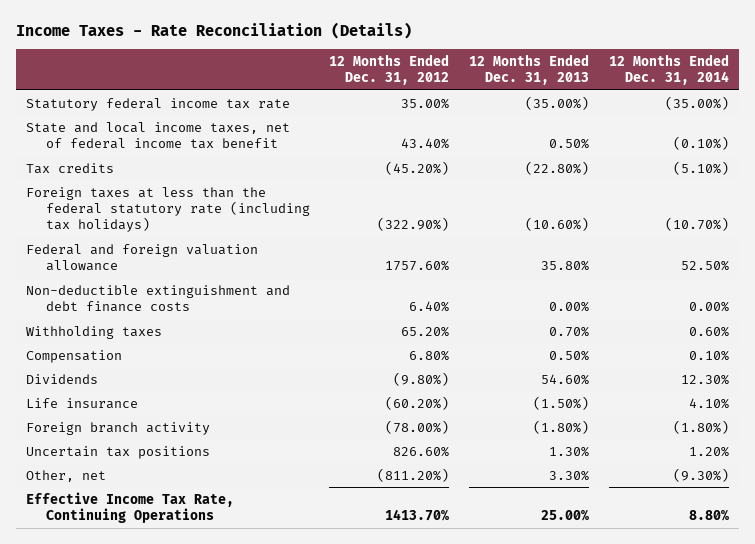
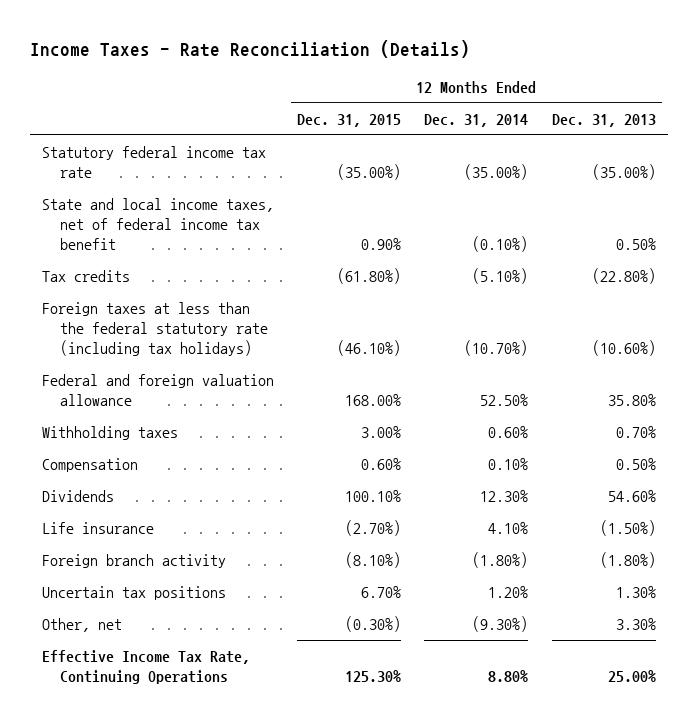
[329,53,450,86] 12 Months Ended Dec. 31, 2012 -> none
none -> [297,113,402,127] Dec. 31, 2015
[25,284,290,312] Non-deductible extinguishment and debt finance costs -> none

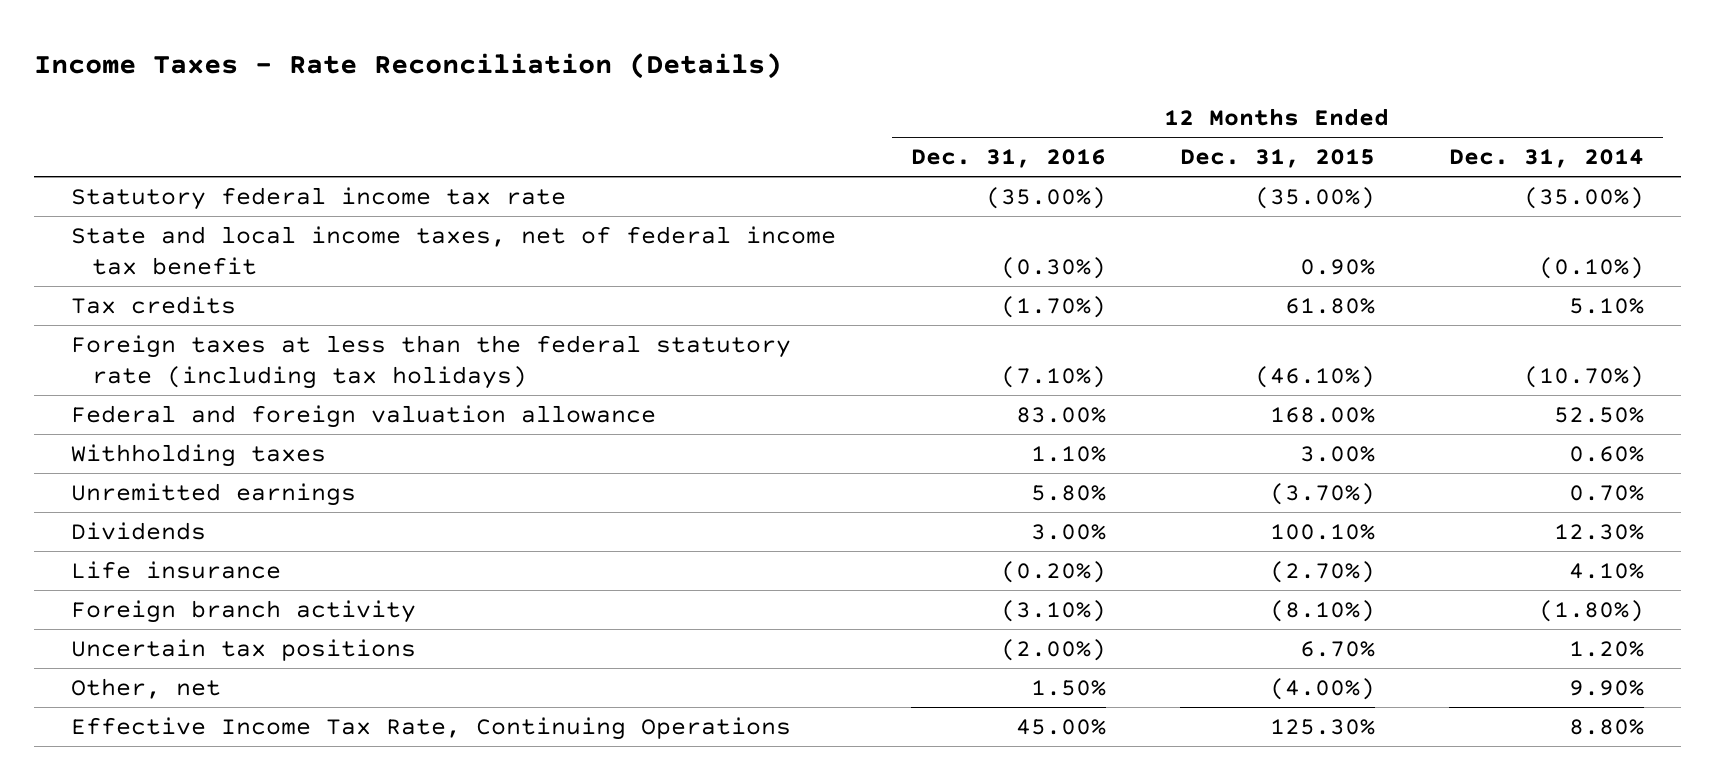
[551,113,656,127] Dec. 31, 2013 -> none
none -> [910,149,1106,169] Dec. 31, 2016
[337,268,402,285] (61.80%) -> [1284,297,1375,314] 61.80%
[472,268,529,285] (5.10%) -> [1569,297,1645,314] 5.10%
[41,458,138,473] Compensation -> none
none -> [71,482,357,506] Unremitted earnings
[345,616,402,633] (0.30%) -> [1269,677,1375,700] (4.00%)
[472,616,529,633] (9.30%) -> [1569,679,1645,696] 9.90%

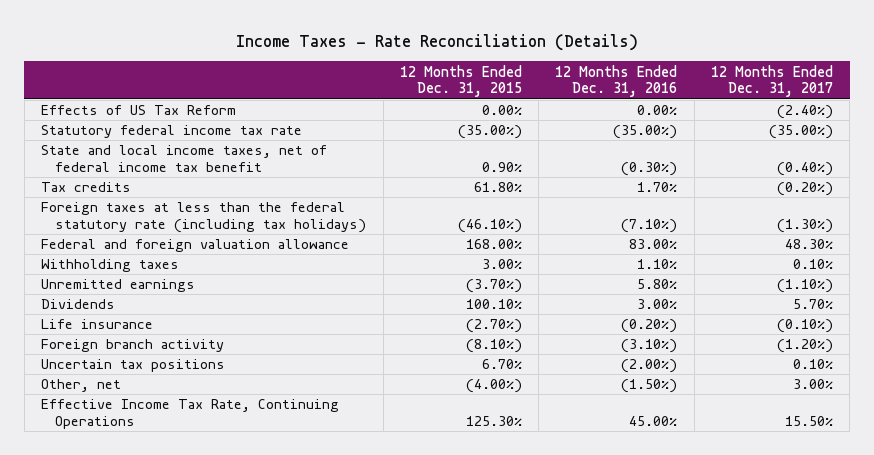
[1449,149,1645,169] Dec. 31, 2014 -> none
none -> [710,64,833,98] 12 Months Ended Dec. 31, 2017
none -> [41,105,237,116] Effects of US Tax Reform
[1000,295,1106,318] (1.70%) -> [637,182,678,193] 1.70%
[1030,679,1106,696] 1.50% -> [621,379,678,394] (1.50%)

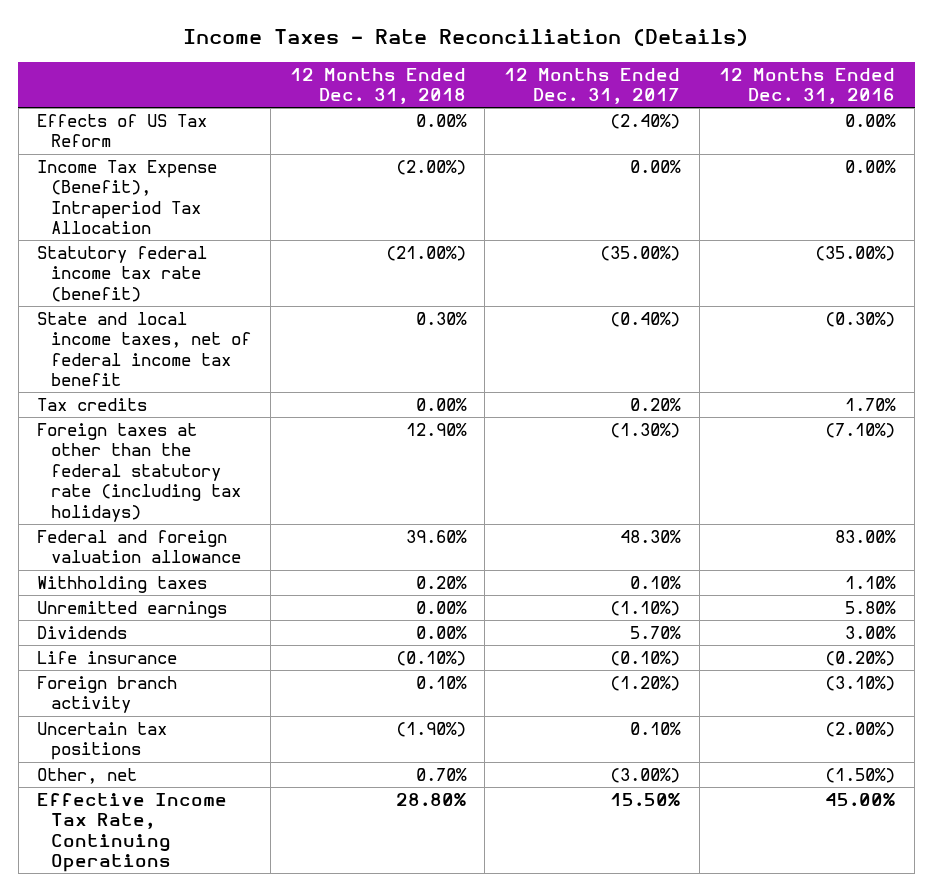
[399,64,522,98] 12 Months Ended Dec. 31, 2015 -> none
none -> [289,67,466,105] 12 Months Ended Dec. 31, 2018
none -> [37,160,218,235] Income Tax Expense (Benefit), Intraperiod Tax Allocation
[41,125,303,139] Statutory federal income tax rate -> [37,246,208,302] Statutory federal income tax rate (benefit)
[776,182,833,197] (0.20%) -> [630,398,682,412] 0.20%
[41,202,367,234] Foreign taxes at less than the federal statutory rate (including tax holidays) -> [37,423,241,522] Foreign taxes at other than the federal statutory rate (including tax holidays)
[792,379,833,390] 3.00% -> [610,768,681,784] (3.00%)

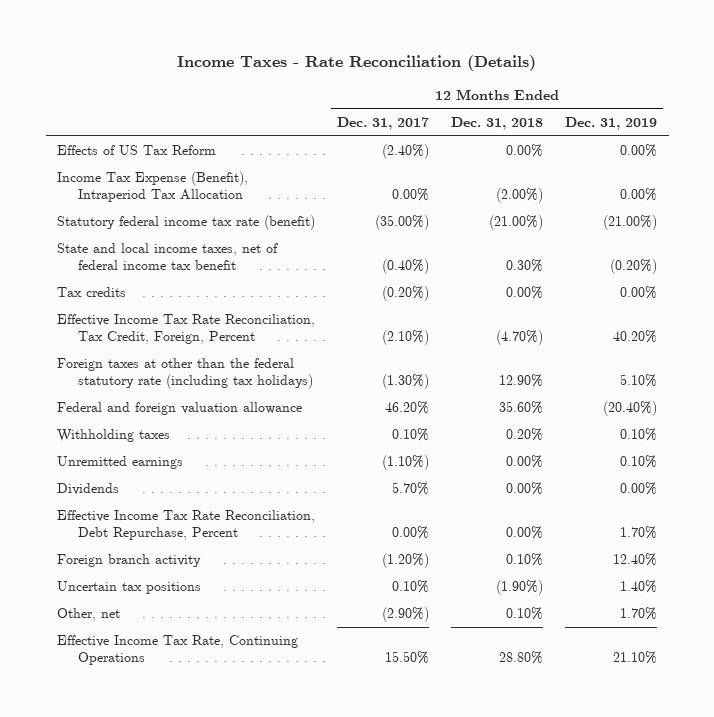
[719,67,896,105] 12 Months Ended Dec. 31, 2016 -> none
none -> [565,116,658,130] Dec. 31, 2019
[630,398,682,412] 0.20% -> [381,286,429,302] (0.20%)
none -> [56,314,315,345] Effective Income Tax Rate Reconciliation, Tax Credit, Foreign, Percent
[405,530,467,544] 39.60% -> [499,401,544,415] 35.60%
[620,530,682,544] 48.30% -> [384,401,429,415] 46.20%
[37,651,178,665] Life insurance -> none
none -> [56,510,315,541] Effective Income Tax Rate Reconciliation, Debt Repurchase, Percent
[415,768,467,782] 0.70% -> [506,607,544,621] 0.10%
[610,768,681,784] (3.00%) -> [381,607,429,623] (2.90%)

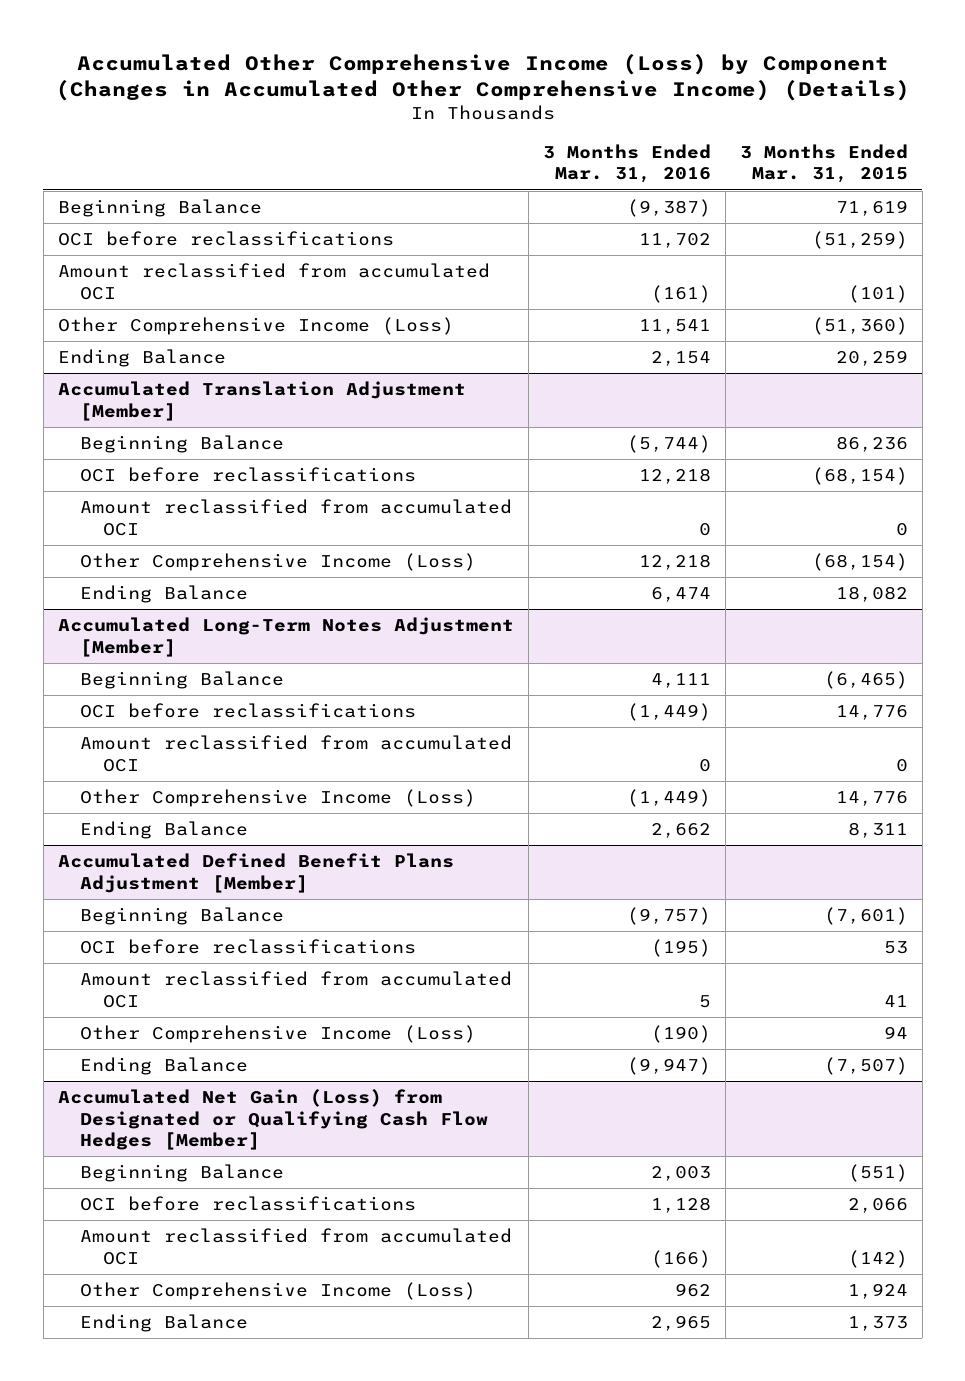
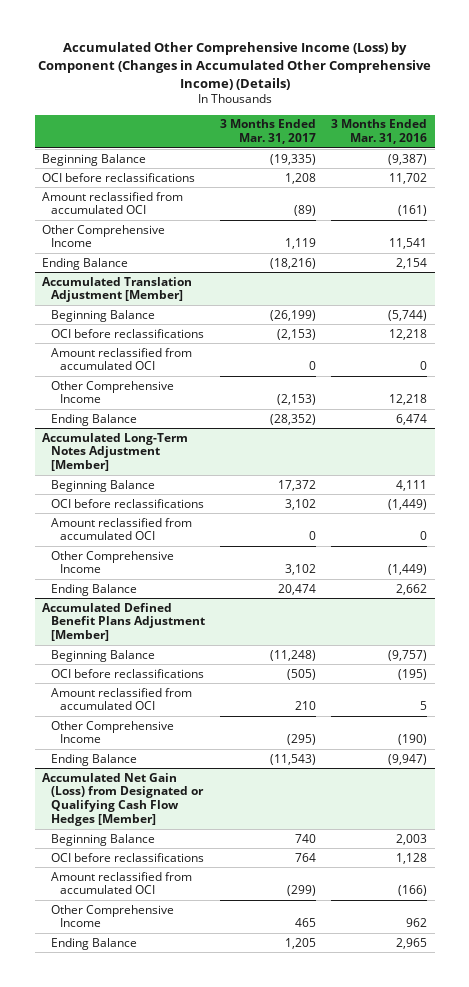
[739,143,908,184] 3 Months Ended Mar. 31, 2015 -> none
none -> [220,119,317,145] 3 Months Ended Mar. 31, 2017
[57,317,454,336] Other Comprehensive Income (Loss) -> [42,224,166,248] Other Comprehensive Income
[80,553,477,572] Other Comprehensive Income (Loss) -> [51,380,175,404] Other Comprehensive Income
[80,789,477,808] Other Comprehensive Income (Loss) -> [51,550,175,574] Other Comprehensive Income
[80,1025,477,1044] Other Comprehensive Income (Loss) -> [51,720,175,744] Other Comprehensive Income
[80,1282,477,1301] Other Comprehensive Income (Loss) -> [51,904,175,928] Other Comprehensive Income

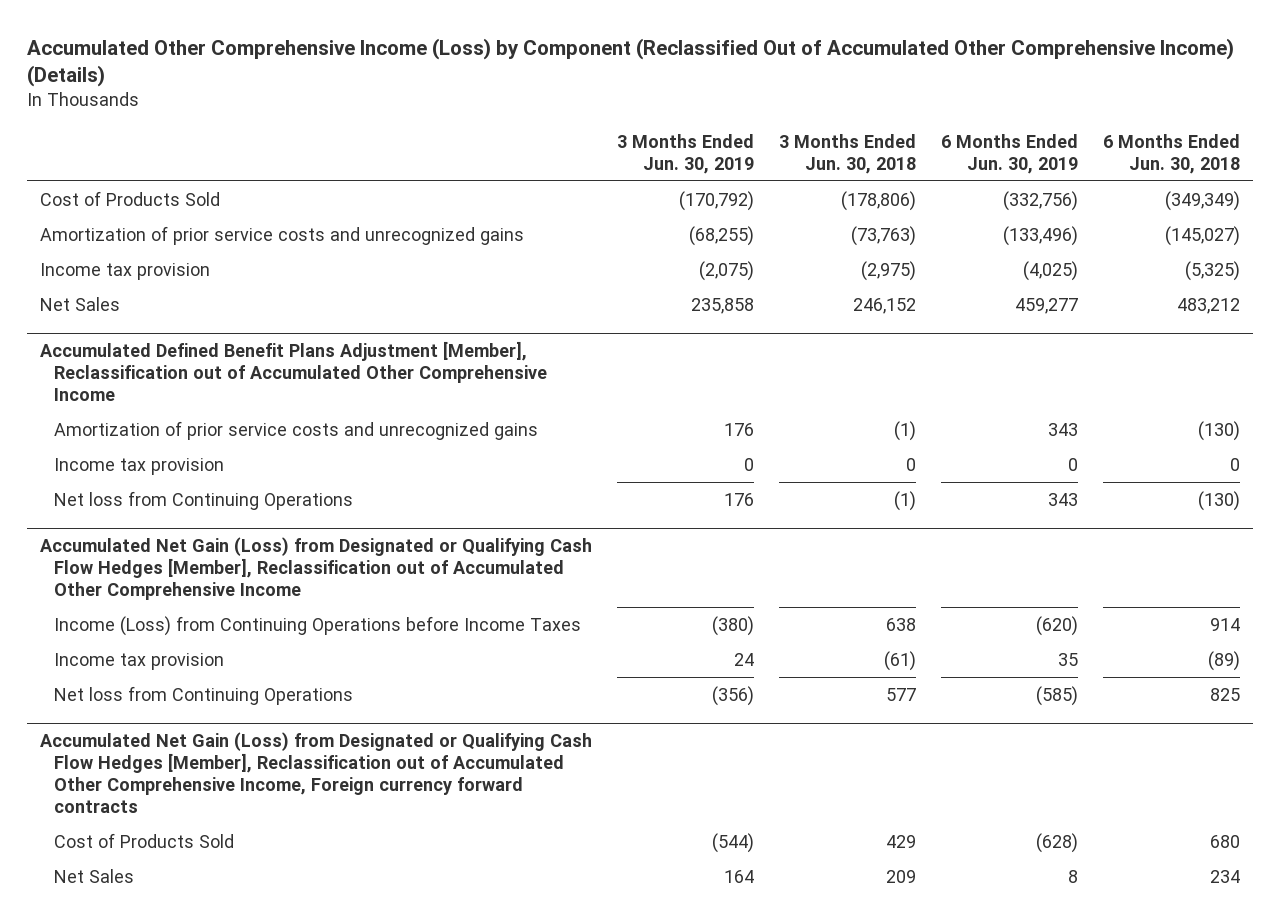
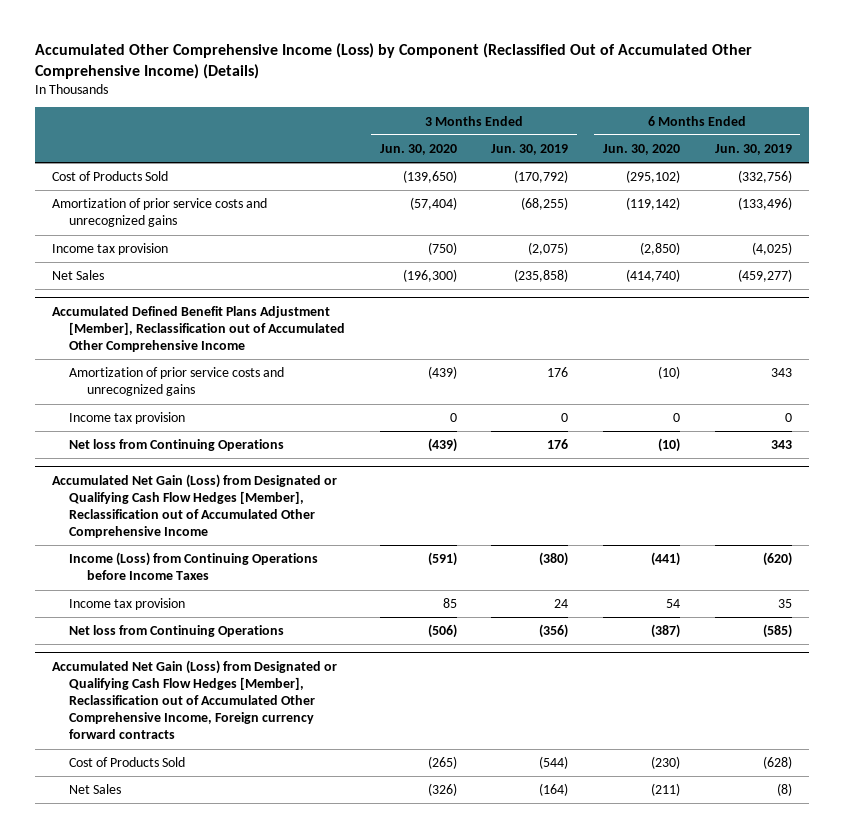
[778,133,916,174] 3 Months Ended Jun. 30, 2018 -> none
[1103,133,1241,174] 6 Months Ended Jun. 30, 2018 -> none
none -> [379,144,457,156] Jun. 30, 2020
none -> [602,144,680,156] Jun. 30, 2020
[690,297,754,314] 235,858 -> [514,269,569,283] (235,858)
[1014,297,1078,314] 459,277 -> [737,269,792,283] (459,277)
[723,869,754,883] 164 -> [539,783,569,797] (164)
[1067,869,1078,883] 8 -> [776,783,792,797] (8)

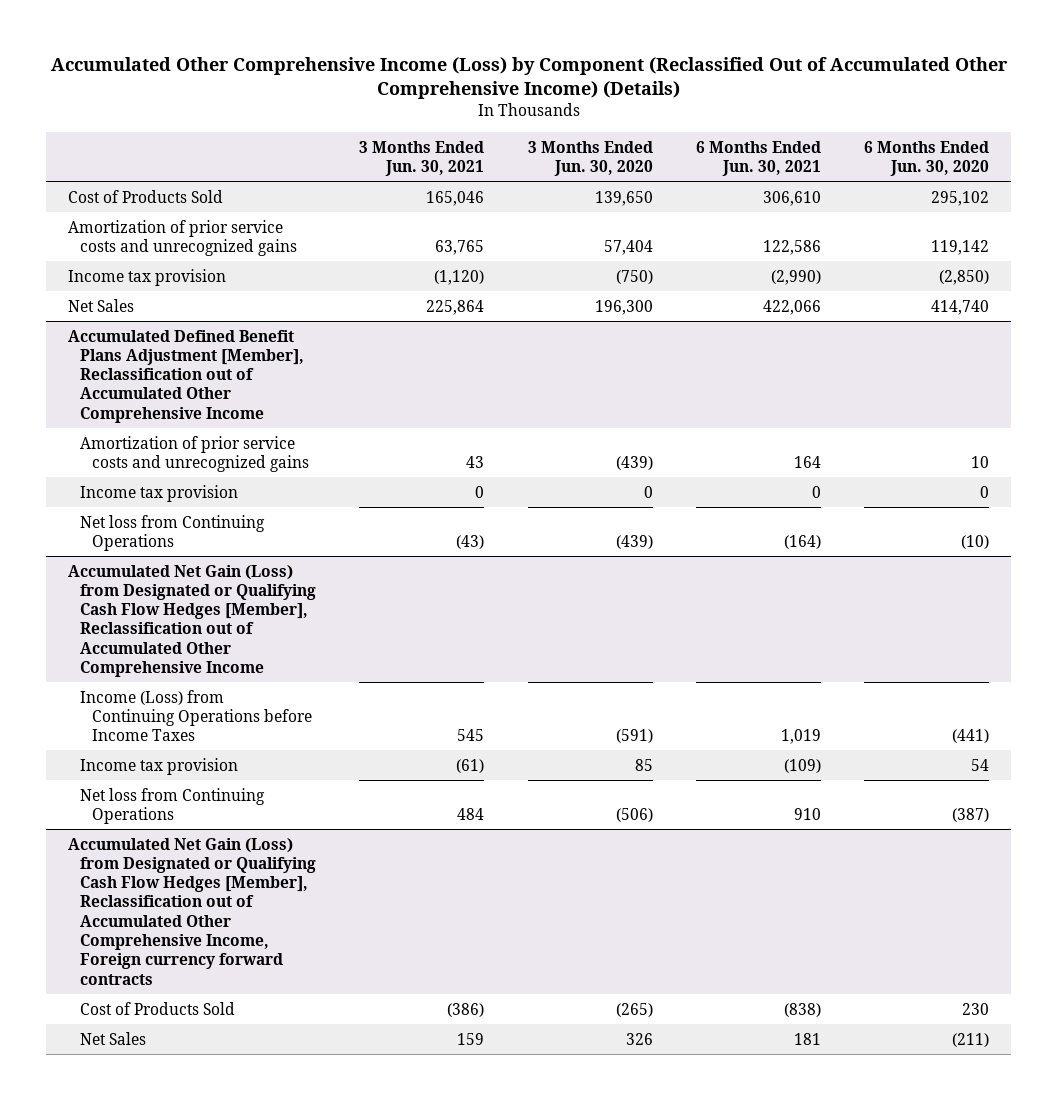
[491,144,569,156] Jun. 30, 2019 -> none
[714,144,792,156] Jun. 30, 2019 -> none
none -> [359,140,485,176] 3 Months Ended Jun. 30, 2021
none -> [696,140,822,176] 6 Months Ended Jun. 30, 2021
[402,170,457,184] (139,650) -> [594,190,653,206] 139,650
[625,170,680,184] (295,102) -> [931,190,990,206] 295,102
[409,197,457,211] (57,404) -> [603,239,653,255] 57,404
[625,197,680,211] (119,142) -> [931,239,990,255] 119,142
[402,269,457,283] (196,300) -> [594,299,653,315] 196,300
[625,269,680,283] (414,740) -> [931,299,990,315] 414,740
[657,366,680,380] (10) -> [971,455,990,468] 10
[650,756,680,770] (230) -> [962,1002,990,1015] 230
[427,783,457,797] (326) -> [625,1032,653,1045] 326

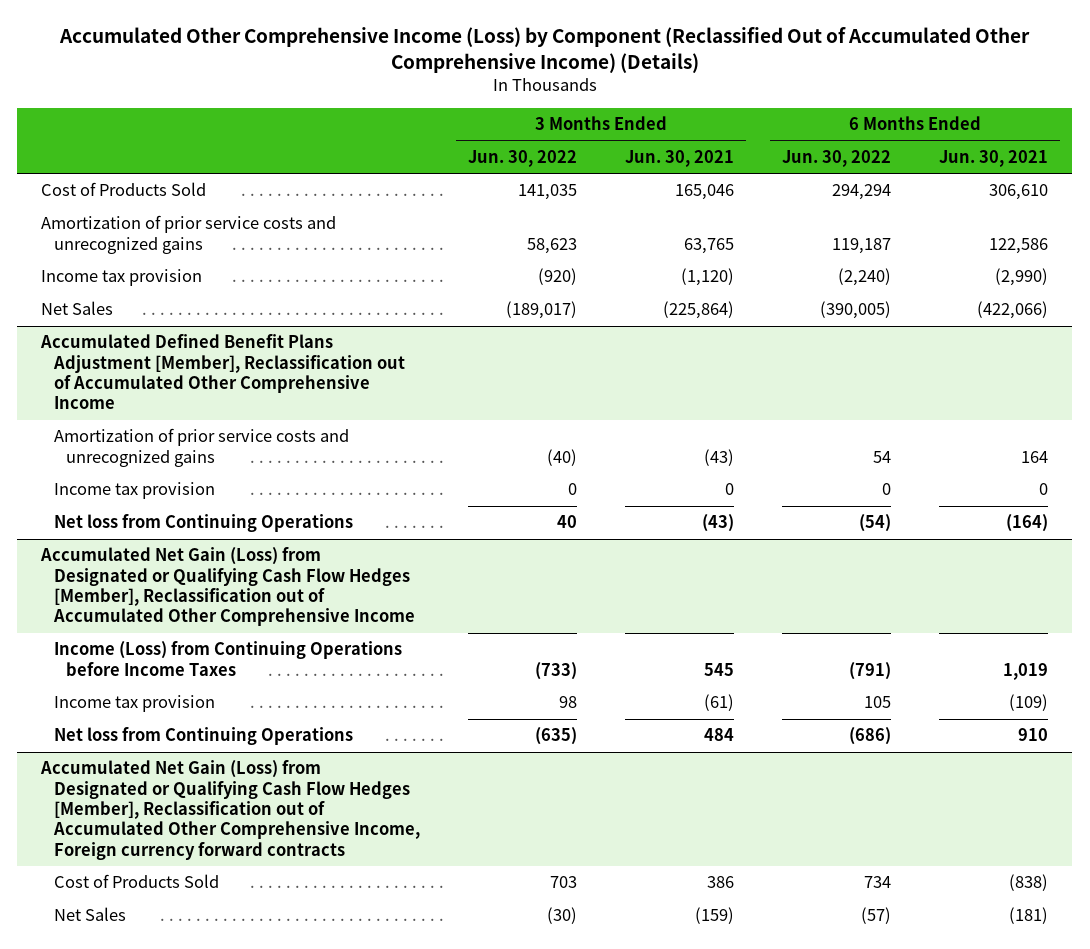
[527,140,653,176] 3 Months Ended Jun. 30, 2020 -> none
[864,140,990,176] 6 Months Ended Jun. 30, 2020 -> none
none -> [467,150,577,168] Jun. 30, 2022
none -> [782,150,892,168] Jun. 30, 2022
[426,299,485,315] 225,864 -> [662,301,734,320] (225,864)
[763,299,822,315] 422,066 -> [977,301,1049,320] (422,066)
[466,455,485,468] 43 -> [703,448,734,466] (43)
[447,1002,485,1017] (386) -> [706,876,734,889] 386
[457,1032,485,1045] 159 -> [694,907,734,925] (159)
[794,1032,822,1045] 181 -> [1009,907,1049,925] (181)

